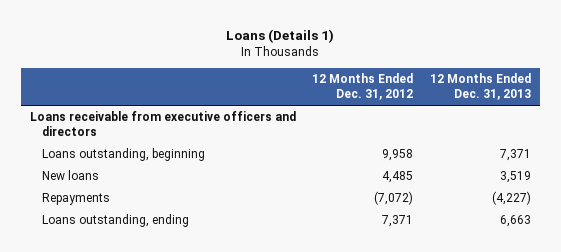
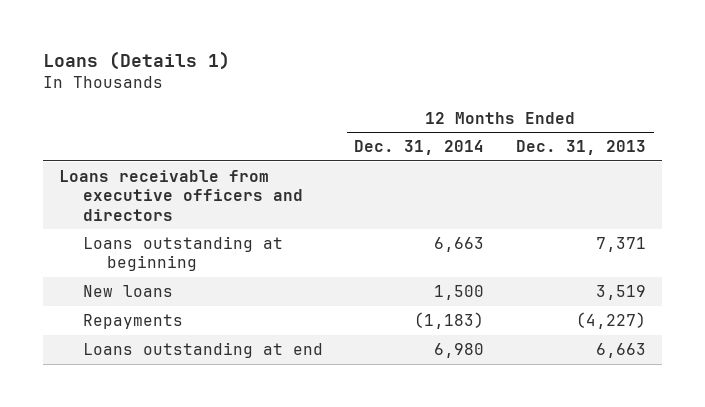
[312,73,414,101] 12 Months Ended Dec. 31, 2012 -> none
none -> [354,140,485,156] Dec. 31, 2014
[41,148,205,162] Loans outstanding, beginning -> [82,235,283,272] Loans outstanding at beginning
[41,214,189,228] Loans outstanding, ending -> [82,341,323,358] Loans outstanding at end

